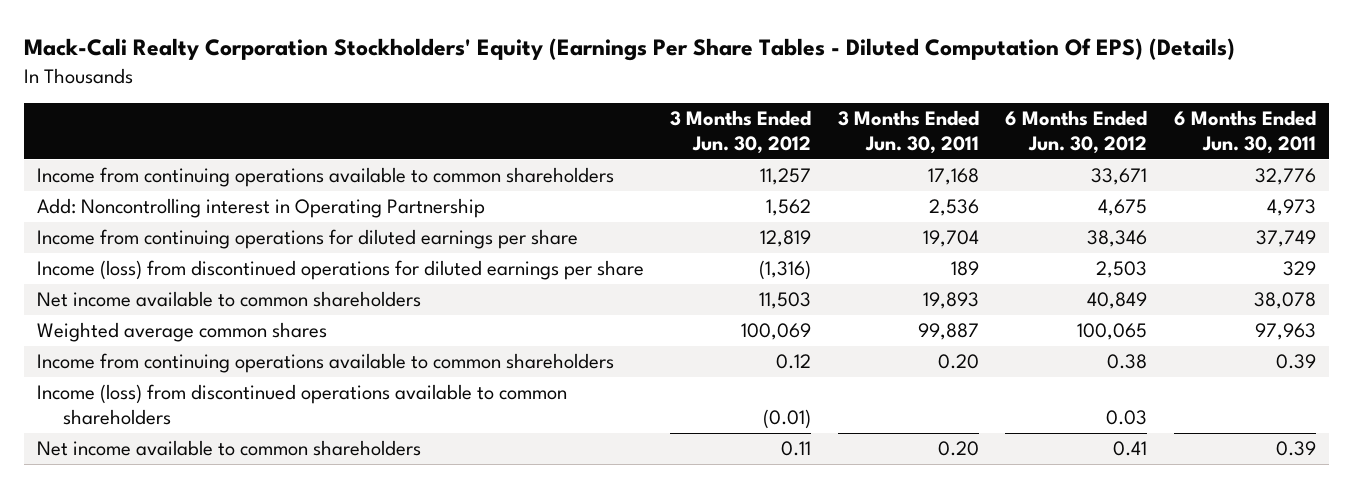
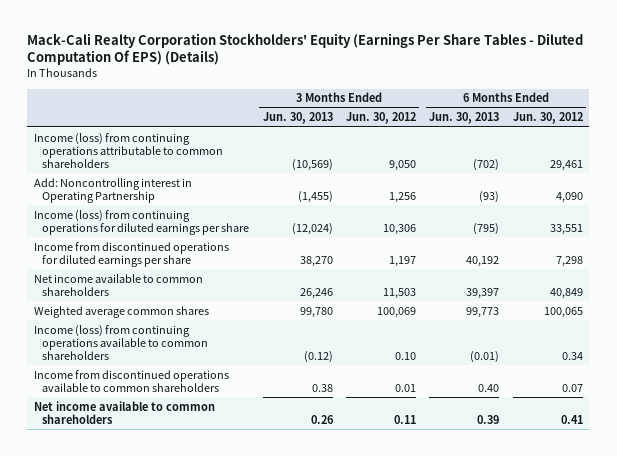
[837,110,979,155] 3 Months Ended Jun. 30, 2011 -> none
[1173,110,1316,155] 6 Months Ended Jun. 30, 2011 -> none
none -> [262,112,333,125] Jun. 30, 2013
none -> [429,112,500,125] Jun. 30, 2013
[36,167,614,188] Income from continuing operations available to common shareholders -> [34,132,224,169] Income (loss) from continuing operations attributable to common shareholders
[760,168,812,186] 11,257 -> [388,160,416,172] 9,050
[1091,168,1148,186] 33,671 -> [549,160,583,172] 29,461
[766,199,812,217] 1,562 -> [388,191,416,203] 1,256
[1098,199,1148,217] 4,675 -> [555,191,583,203] 4,090
[36,229,578,250] Income from continuing operations for diluted earnings per share -> [34,209,250,235] Income (loss) from continuing operations for diluted earnings per share
[760,230,812,248] 12,819 -> [382,223,416,235] 10,306
[1087,230,1148,248] 38,346 -> [549,223,583,235] 33,551
[36,260,644,281] Income (loss) from discontinued operations for diluted earnings per share -> [34,241,230,267] Income from discontinued operations for diluted earnings per share
[759,260,812,281] (1,316) -> [388,255,416,267] 1,197
[1096,261,1148,279] 2,503 -> [555,255,583,267] 7,298
[36,353,614,374] Income from continuing operations available to common shareholders -> [34,324,209,361] Income (loss) from continuing operations available to common shareholders
[776,354,812,370] 0.12 -> [394,352,416,361] 0.10
[1107,354,1148,370] 0.38 -> [561,352,583,361] 0.34
[36,384,567,425] Income (loss) from discontinued operations available to common shareholders -> [34,369,230,392] Income from discontinued operations available to common shareholders
[763,408,812,429] (0.01) -> [394,383,416,392] 0.01
[1106,409,1148,425] 0.03 -> [561,383,583,392] 0.07

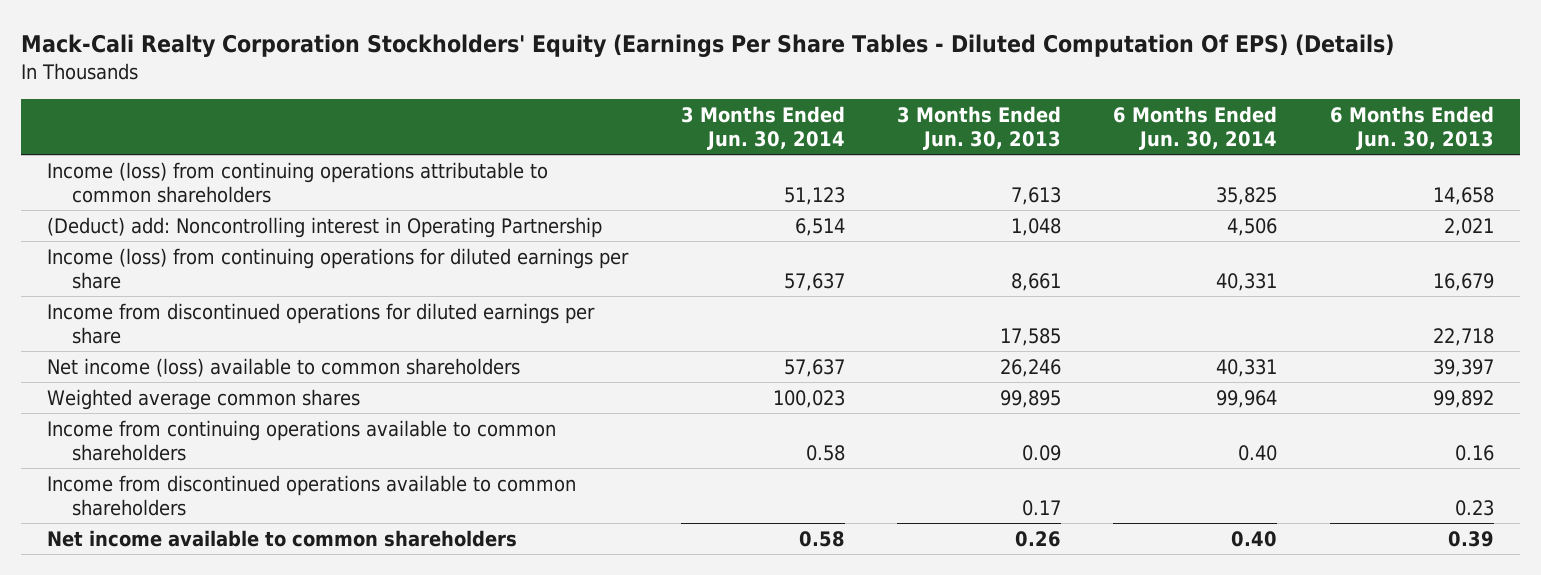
[345,112,416,125] Jun. 30, 2012 -> none
[512,112,583,125] Jun. 30, 2012 -> none
none -> [680,105,845,150] 3 Months Ended Jun. 30, 2014
none -> [1113,105,1278,150] 6 Months Ended Jun. 30, 2014
[291,159,333,172] (10,569) -> [1010,187,1061,206] 7,613
[473,159,500,172] (702) -> [1432,187,1494,206] 14,658
[34,177,193,203] Add: Noncontrolling interest in Operating Partnership -> [47,216,603,238] (Deduct) add: Noncontrolling interest in Operating Partnership
[297,190,333,203] (1,455) -> [1010,217,1061,236] 1,048
[479,190,500,203] (93) -> [1443,217,1494,236] 2,021
[291,222,333,235] (12,024) -> [1010,273,1061,292] 8,661
[473,222,500,235] (795) -> [1432,273,1494,292] 16,679
[299,255,333,267] 38,270 -> [999,328,1061,347] 17,585
[466,255,500,267] 40,192 -> [1432,328,1494,347] 22,718
[34,273,204,296] Net income available to common shareholders -> [47,357,521,377] Net income (loss) available to common shareholders
[299,306,333,318] 99,780 -> [999,389,1061,408] 99,895
[466,306,500,318] 99,773 -> [1432,389,1494,408] 99,892
[34,324,209,361] Income (loss) from continuing operations available to common shareholders -> [47,419,557,462] Income from continuing operations available to common shareholders
[303,351,333,364] (0.12) -> [1021,445,1061,462] 0.09
[470,351,500,364] (0.01) -> [1454,445,1494,462] 0.16
[311,383,333,392] 0.38 -> [1021,500,1061,517] 0.17
[478,383,500,392] 0.40 -> [1454,500,1494,517] 0.23

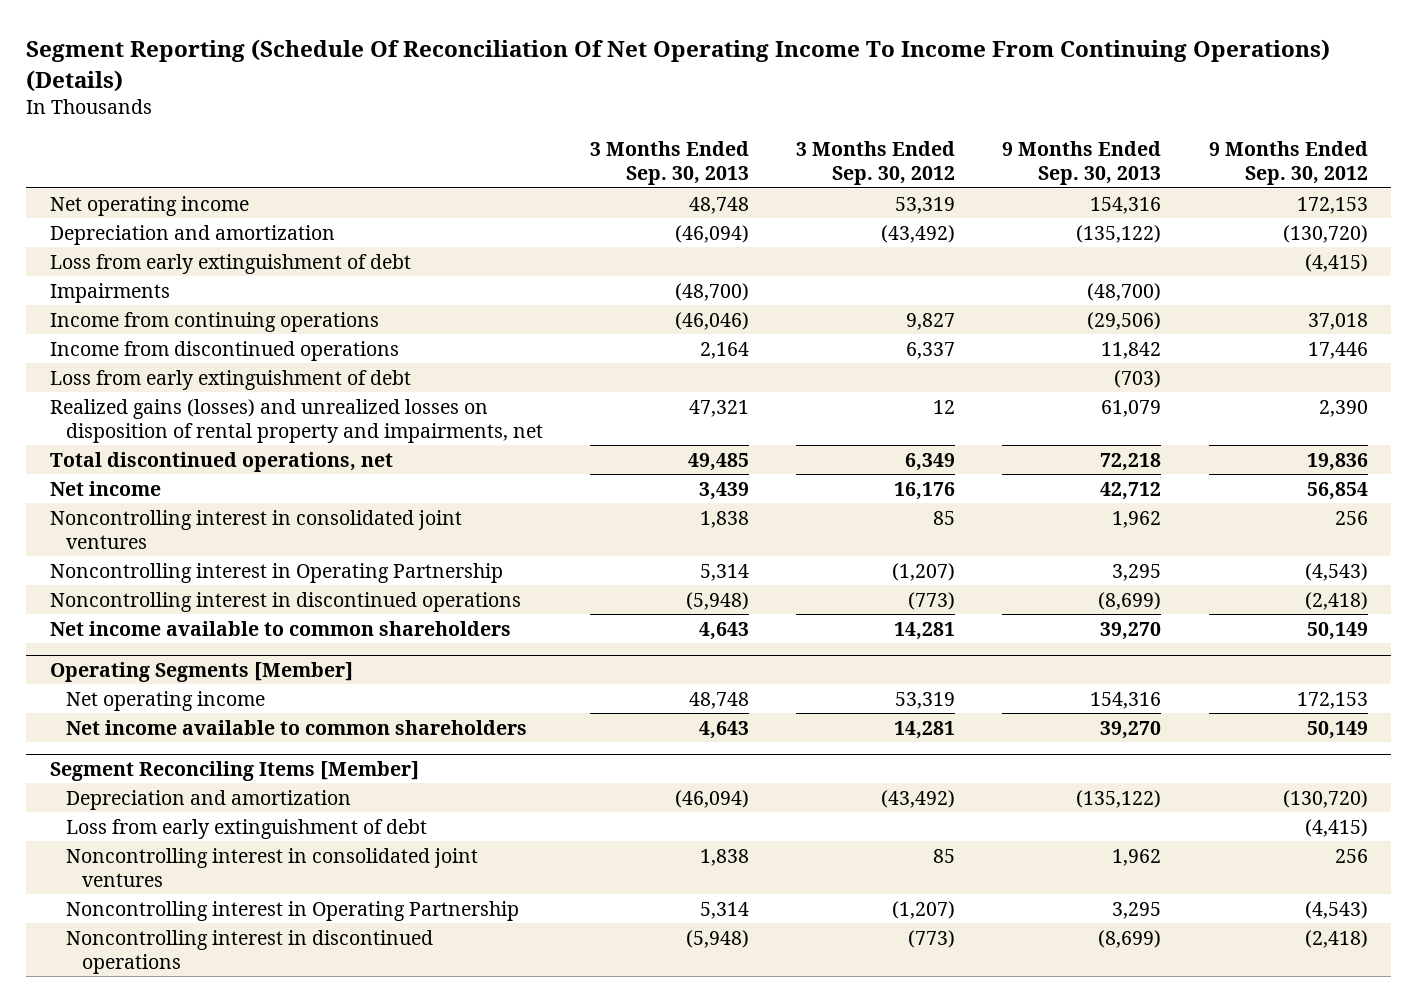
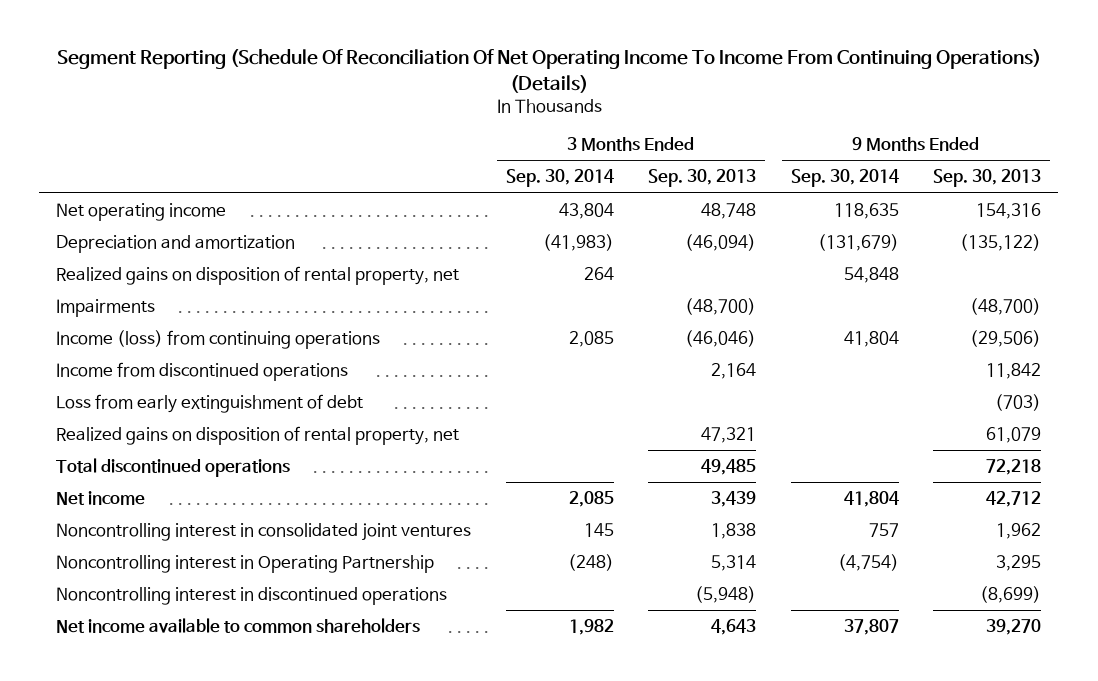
[796,140,956,185] 3 Months Ended Sep. 30, 2012 -> none
[1208,140,1368,185] 9 Months Ended Sep. 30, 2012 -> none
none -> [505,169,614,188] Sep. 30, 2014
none -> [790,169,899,188] Sep. 30, 2014
[49,253,411,274] Loss from early extinguishment of debt -> none
none -> [56,266,460,286] Realized gains on disposition of rental property, net
[49,311,379,332] Income from continuing operations -> [56,330,381,350] Income (loss) from continuing operations
[49,398,544,443] Realized gains (losses) and unrealized losses on disposition of rental property and impairments, net -> [56,426,460,446] Realized gains on disposition of rental property, net
[49,451,393,472] Total discontinued operations, net -> [56,458,291,478] Total discontinued operations
[49,661,353,682] Operating Segments [Member] -> none
[66,690,266,711] Net operating income -> none
[66,719,528,735] Net income available to common shareholders -> none
[49,760,419,781] Segment Reconciling Items [Member] -> none
[66,789,352,810] Depreciation and amortization -> none
[66,818,428,839] Loss from early extinguishment of debt -> none
[66,847,479,887] Noncontrolling interest in consolidated joint ventures -> none
[66,900,520,921] Noncontrolling interest in Operating Partnership -> none
[66,929,434,974] Noncontrolling interest in discontinued operations -> none

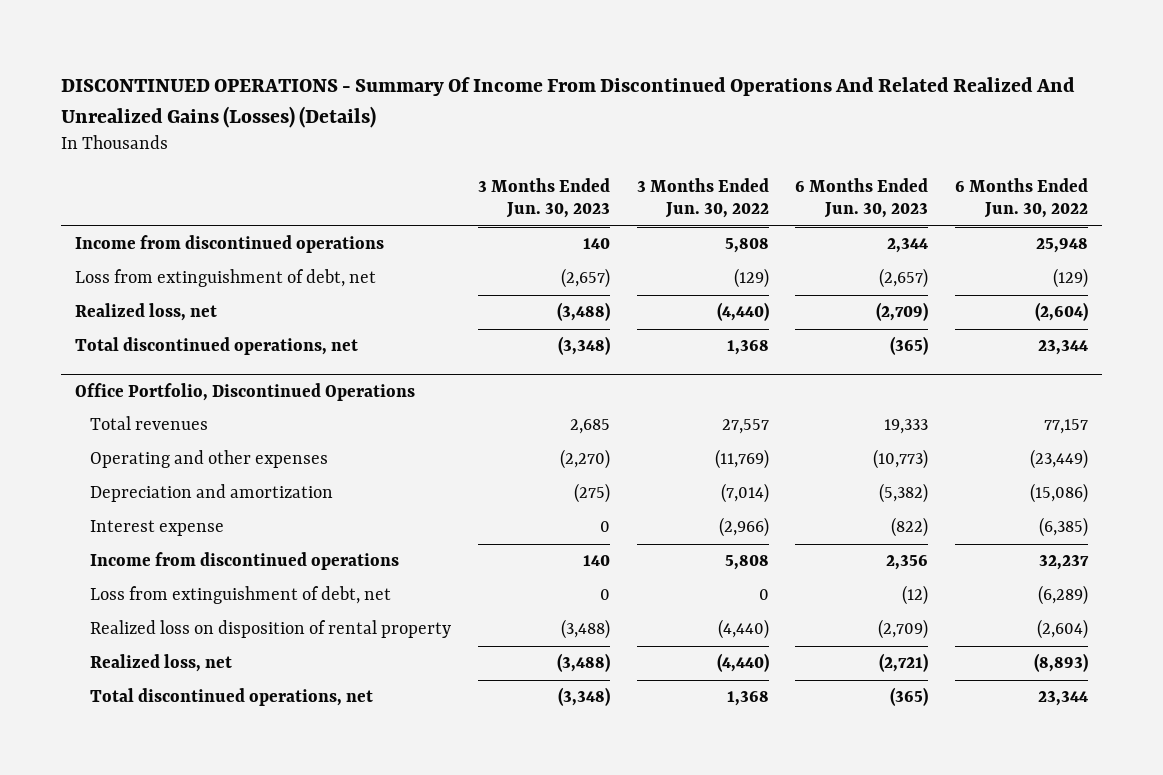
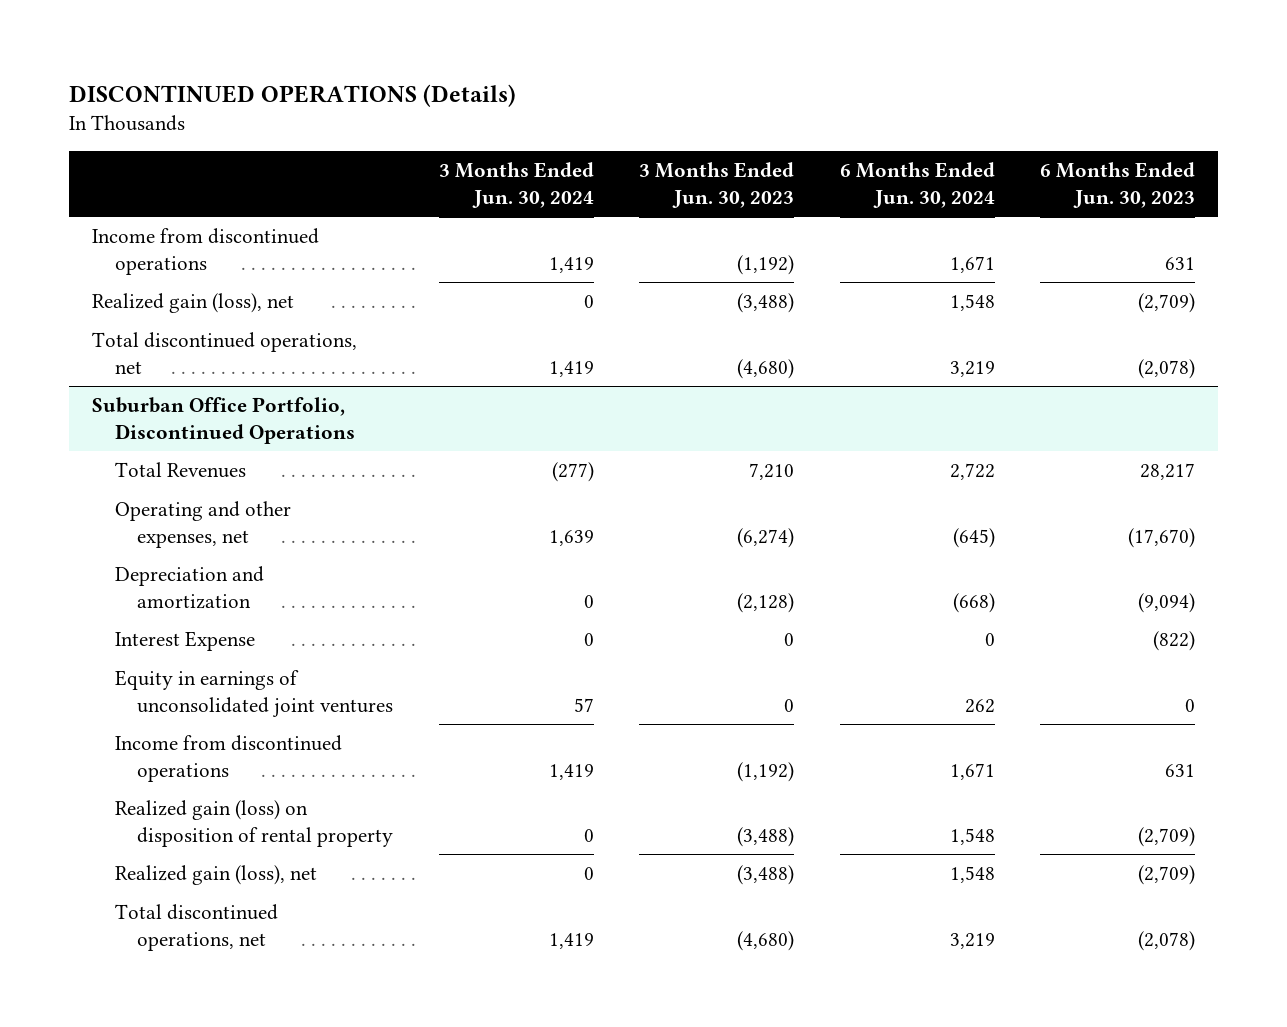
[61,77,1076,128] DISCONTINUED OPERATIONS - Summary Of Income From Discontinued Operations And Related Realized And Unrealized Gains (Losses) (Details) -> [69,83,517,107] DISCONTINUED OPERATIONS (Details)
[636,177,769,219] 3 Months Ended Jun. 30, 2022 -> none
[955,177,1089,219] 6 Months Ended Jun. 30, 2022 -> none
none -> [438,161,594,208] 3 Months Ended Jun. 30, 2024
none -> [839,161,995,208] 6 Months Ended Jun. 30, 2024
[74,269,376,288] Loss from extinguishment of debt, net -> none
[89,586,391,605] Loss from extinguishment of debt, net -> none
[582,238,610,250] 140 -> [737,254,795,275] (1,192)
[887,238,929,254] 2,344 -> [1165,256,1196,270] 631
[74,303,217,322] Realized loss, net -> [91,293,294,314] Realized gain (loss), net
[557,336,610,356] (3,348) -> [737,358,795,379] (4,680)
[890,336,929,356] (365) -> [1138,358,1196,379] (2,078)
[74,382,415,401] Office Portfolio, Discontinued Operations -> [91,397,355,444] Suburban Office Portfolio, Discontinued Operations
[89,416,208,431] Total revenues -> [114,462,246,479] Total Revenues
[569,419,610,435] 2,685 -> [749,463,795,481] 7,210
[884,419,929,435] 19,333 -> [1140,463,1196,481] 28,217
[89,450,328,469] Operating and other expenses -> [114,501,291,548] Operating and other expenses, net
[559,449,610,470] (2,270) -> [737,527,795,548] (6,274)
[873,449,929,470] (10,773) -> [1128,527,1196,548] (17,670)
[573,483,610,504] (275) -> [737,592,795,613] (2,128)
[879,483,929,504] (5,382) -> [1138,592,1196,613] (9,094)
[89,520,224,537] Interest expense -> [114,631,255,652] Interest Expense
none -> [114,670,394,717] Equity in earnings of unconsolidated joint ventures
[582,555,610,567] 140 -> [737,761,795,782] (1,192)
[886,555,929,571] 2,356 -> [1165,763,1196,777] 631
[89,620,451,639] Realized loss on disposition of rental property -> [114,800,394,847] Realized gain (loss) on disposition of rental property
[89,654,232,673] Realized loss, net -> [114,865,317,886] Realized gain (loss), net
[879,653,929,673] (2,721) -> [1138,865,1196,886] (2,709)
[557,687,610,707] (3,348) -> [737,930,795,951] (4,680)
[890,687,929,707] (365) -> [1138,930,1196,951] (2,078)

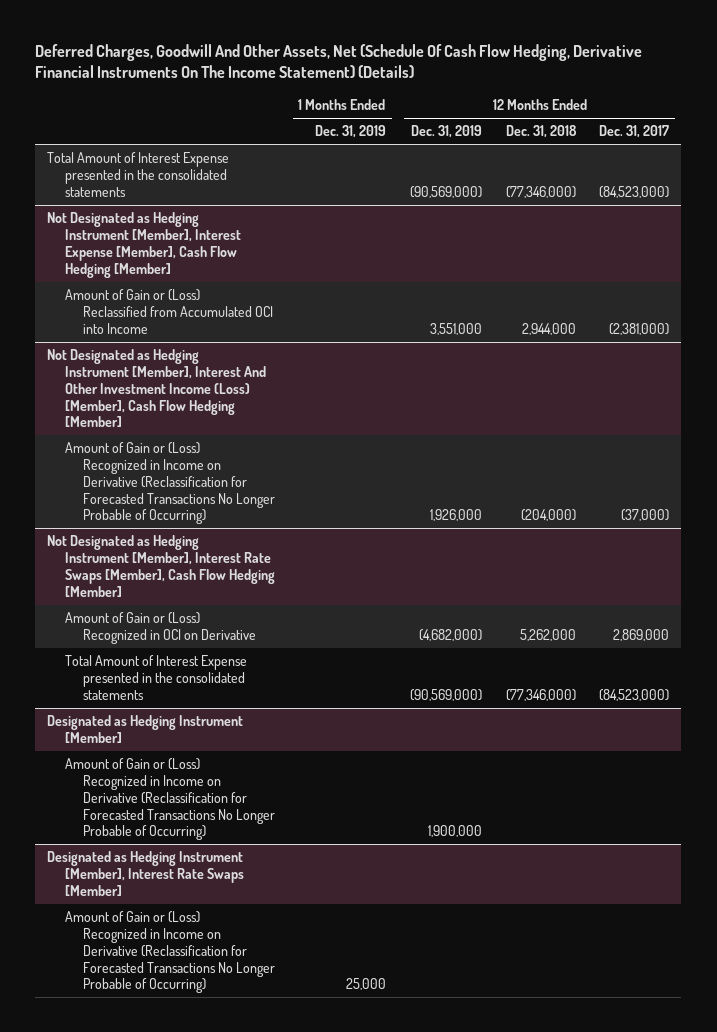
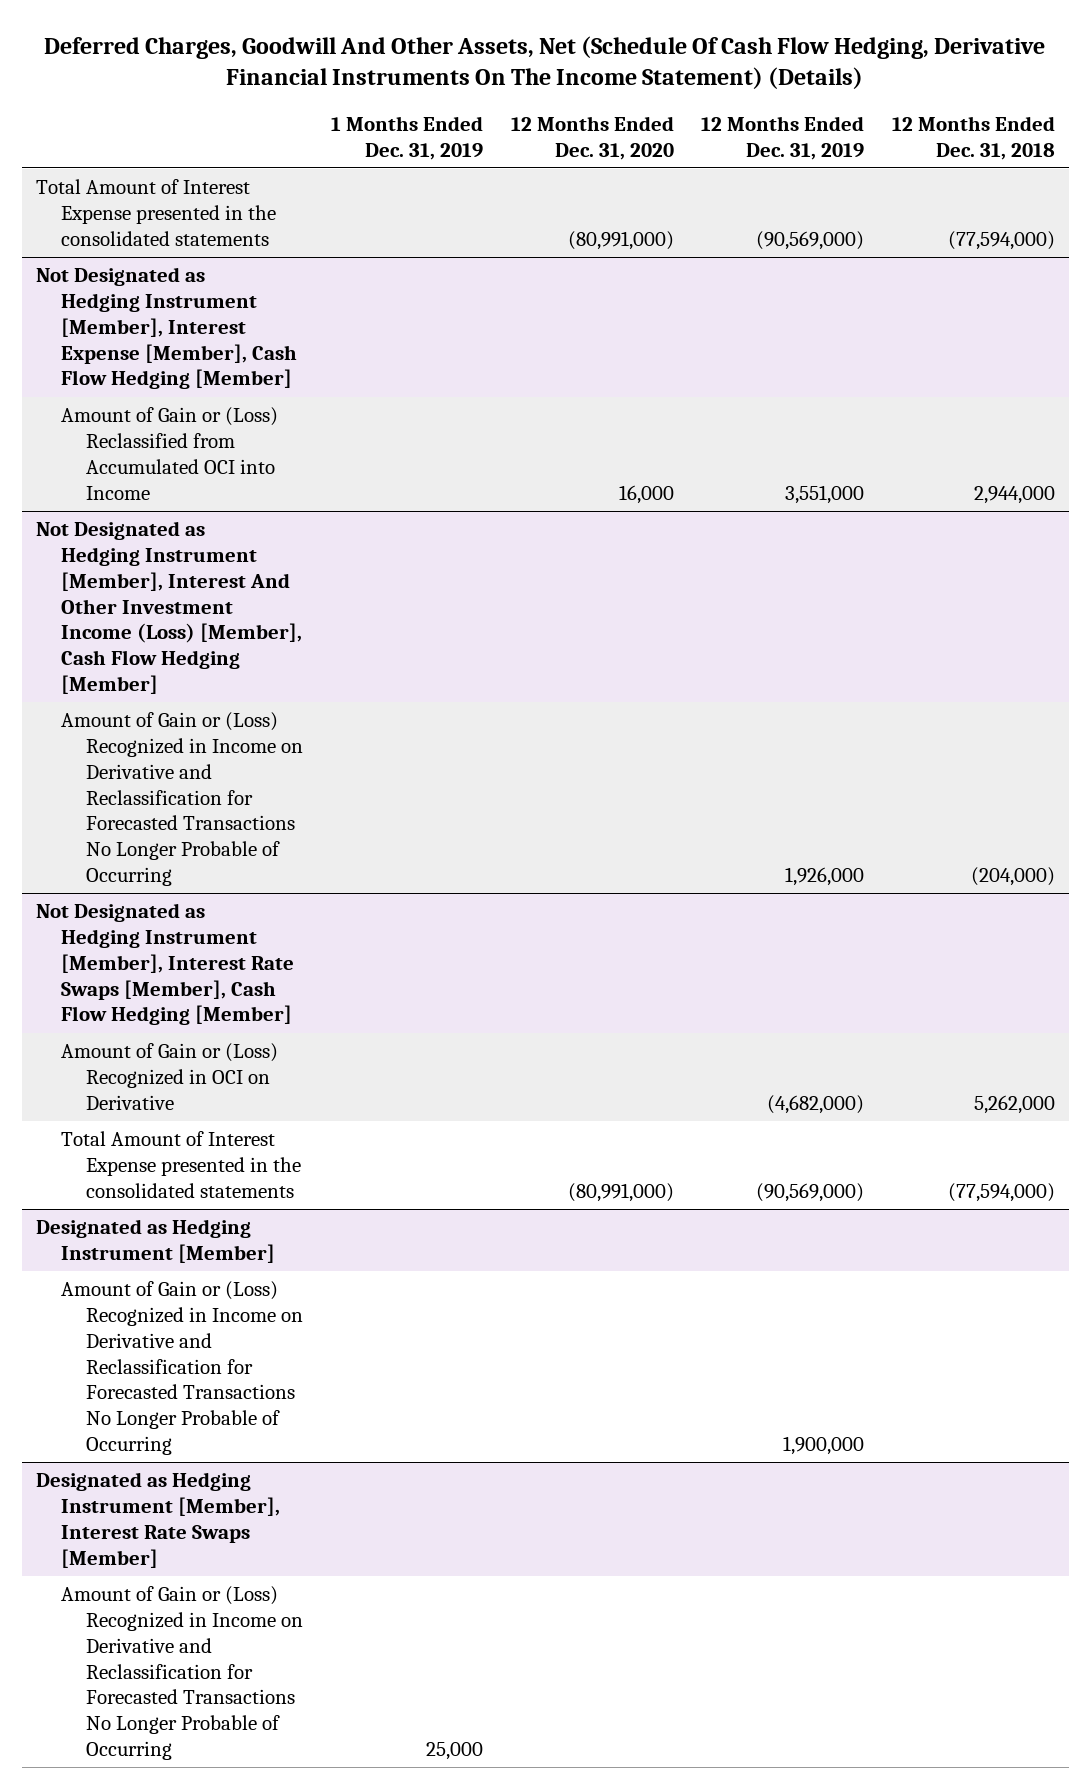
[599,125,670,139] Dec. 31, 2017 -> none
none -> [510,115,674,160] 12 Months Ended Dec. 31, 2020
[505,185,576,198] (77,346,000) -> [947,230,1055,250] (77,594,000)
[65,442,276,525] Amount of Gain or (Loss) Recognized in Income on Derivative (Reclassification for Forecasted Transactions No Longer Probable of Occurring) -> [60,712,304,886] Amount of Gain or (Loss) Recognized in Income on Derivative and Reclassification for Forecasted Transactions No Longer Probable of Occurring
[505,688,576,701] (77,346,000) -> [947,1182,1055,1202] (77,594,000)
[65,758,276,841] Amount of Gain or (Loss) Recognized in Income on Derivative (Reclassification for Forecasted Transactions No Longer Probable of Occurring) -> [60,1281,304,1455] Amount of Gain or (Loss) Recognized in Income on Derivative and Reclassification for Forecasted Transactions No Longer Probable of Occurring
[65,911,276,994] Amount of Gain or (Loss) Recognized in Income on Derivative (Reclassification for Forecasted Transactions No Longer Probable of Occurring) -> [60,1586,304,1760] Amount of Gain or (Loss) Recognized in Income on Derivative and Reclassification for Forecasted Transactions No Longer Probable of Occurring

